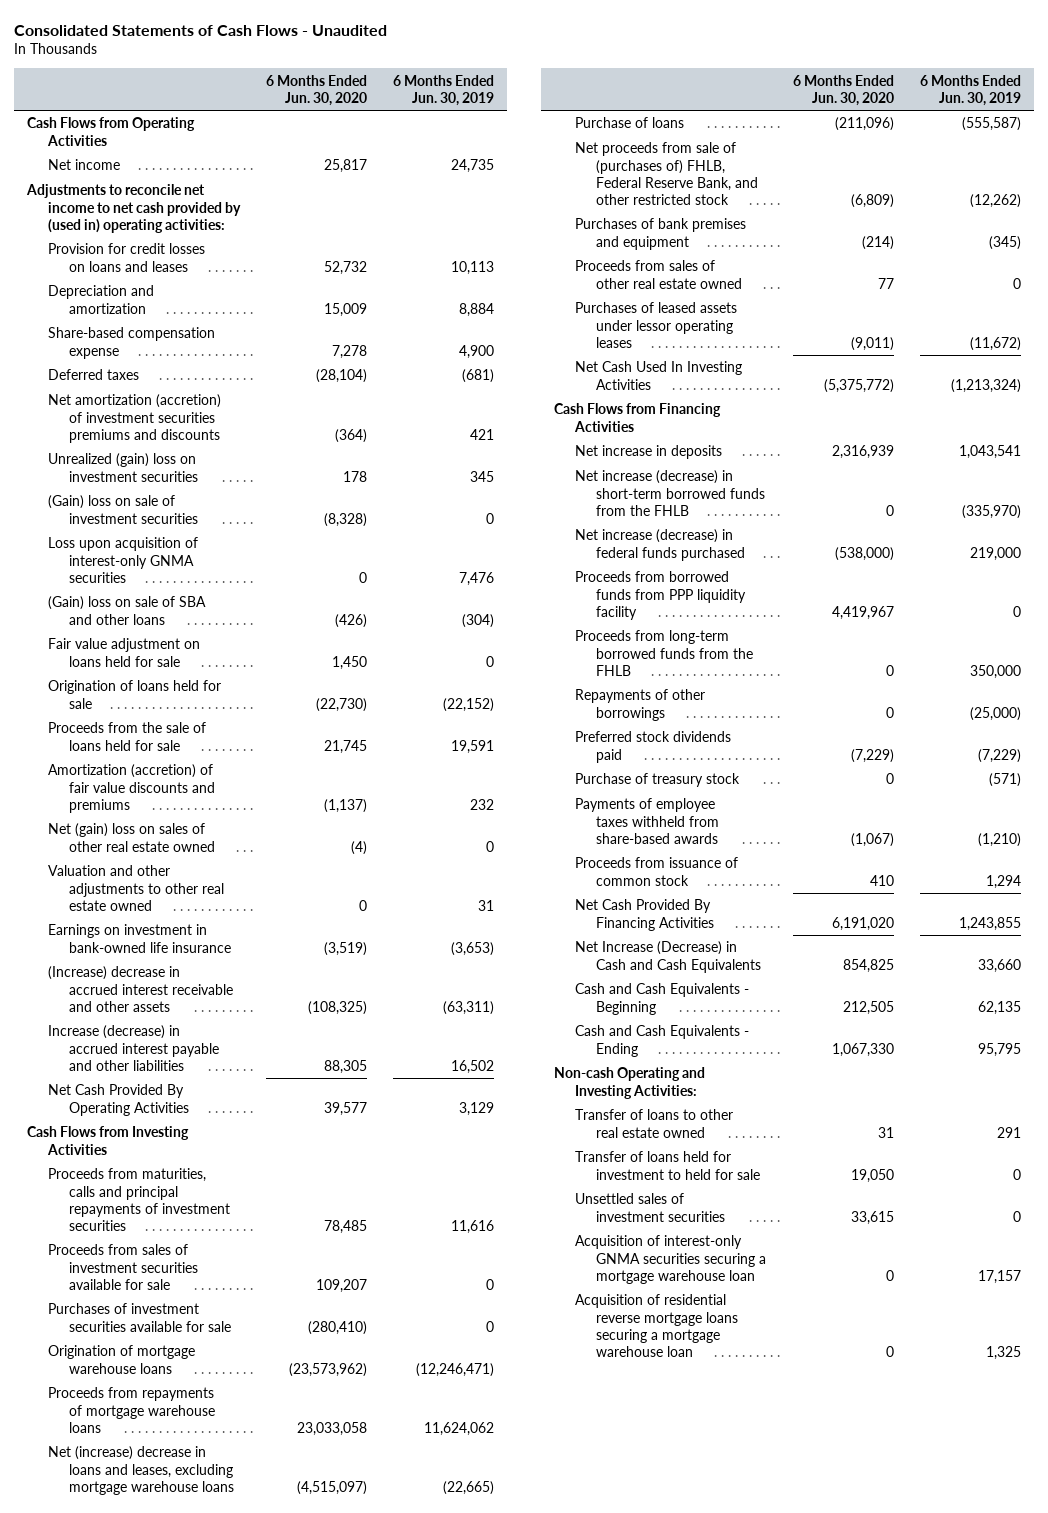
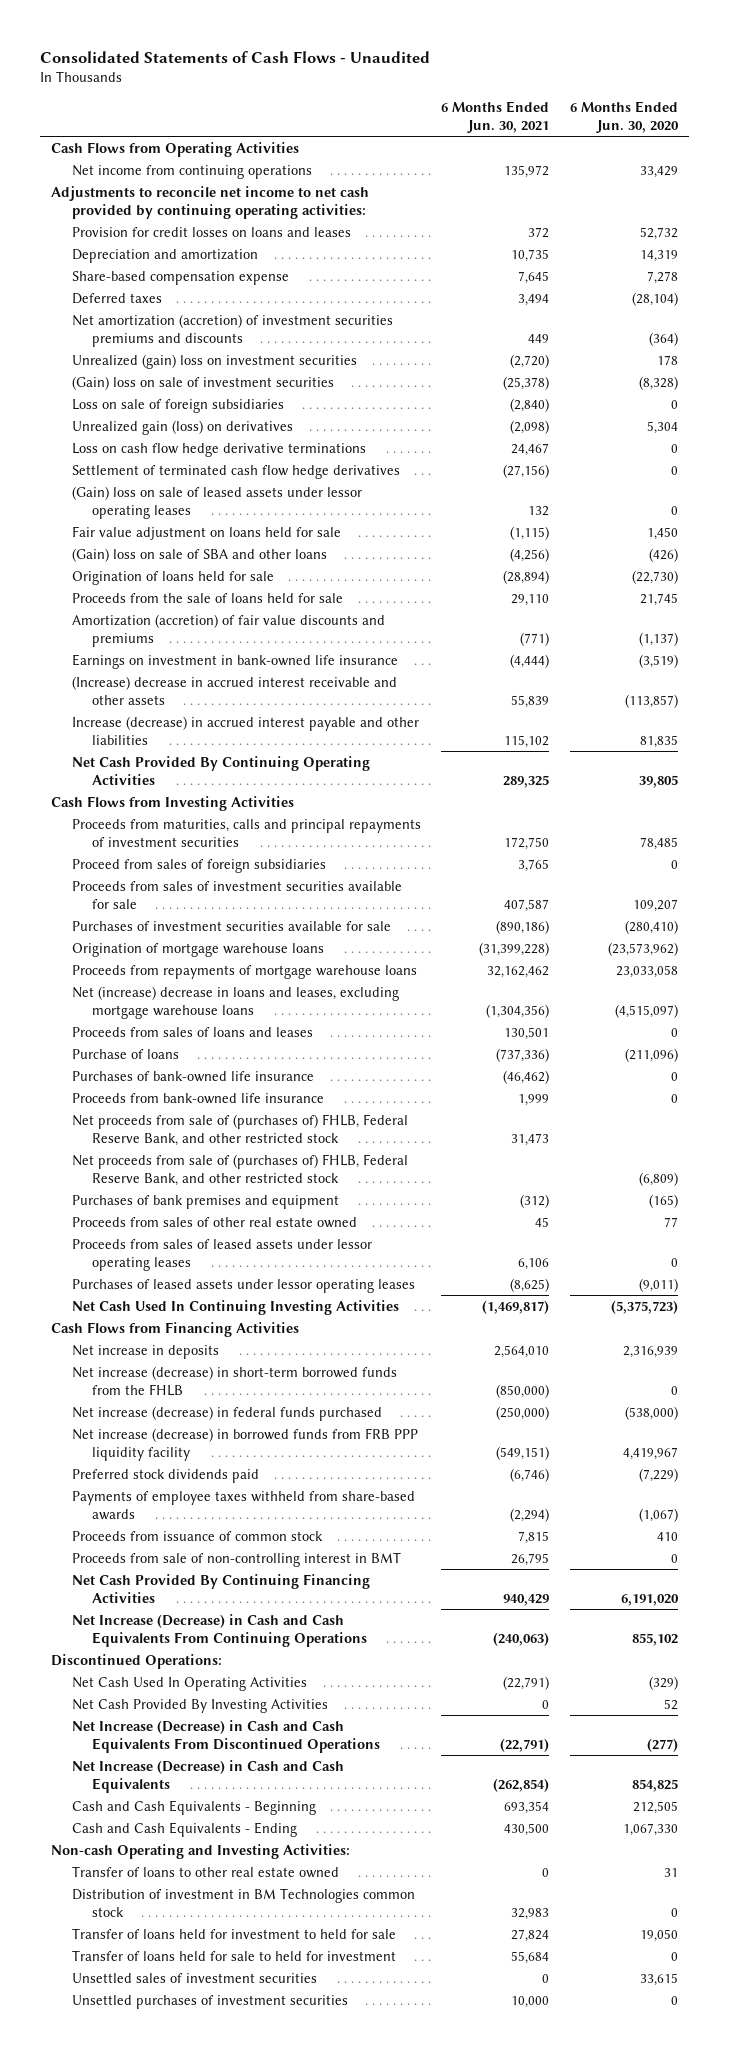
[392,74,494,106] 6 Months Ended Jun. 30, 2019 -> none
none -> [441,101,550,133] 6 Months Ended Jun. 30, 2021
[48,159,121,171] Net income -> none
none -> [71,164,312,179] Net income from continuing operations
[26,184,242,233] Adjustments to reconcile net income to net cash provided by (used in) operating activities: -> [50,185,369,219] Adjustments to reconcile net income to net cash provided by continuing operating activities:
[323,302,367,317] 15,009 -> [640,249,679,262] 14,319
[48,537,199,583] Loss upon acquisition of interest-only GNMA securities -> none
none -> [71,398,284,413] Loss on sale of foreign subsidiaries
none -> [71,419,293,435] Unrealized gain (loss) on derivatives
none -> [71,442,366,457] Loss on cash flow hedge derivative terminations
none -> [71,464,400,479] Settlement of terminated cash flow hedge derivatives
none -> [71,485,362,519] (Gain) loss on sale of leased assets under lessor operating leases
[48,596,207,625] (Gain) loss on sale of SBA and other loans -> [71,547,327,562] (Gain) loss on sale of SBA and other loans
[48,823,216,852] Net (gain) loss on sales of other real estate owned -> none
[48,865,225,911] Valuation and other adjustments to other real estate owned -> none
[307,1000,367,1015] (108,325) -> [625,693,679,708] (113,857)
[323,1059,367,1074] 88,305 -> [640,734,679,748] 81,835
[48,1084,190,1116] Net Cash Provided By Operating Activities -> [71,755,370,785] Net Cash Provided By Continuing Operating Activities
[323,1101,367,1116] 39,577 -> [639,774,679,788] 39,805
none -> [71,858,326,873] Proceed from sales of foreign subsidiaries
none -> [71,1026,313,1037] Proceeds from sales of loans and leases
none -> [71,1070,314,1082] Purchases of bank-owned life insurance
none -> [71,1092,324,1104] Proceeds from bank-owned life insurance
none -> [71,1113,408,1146] Net proceeds from sale of (purchases of) FHLB, Federal Reserve Bank, and other restricted stock
[861,235,894,250] (214) -> [649,1193,679,1208] (165)
none -> [71,1238,372,1271] Proceeds from sales of leased assets under lessor operating leases
[575,361,743,390] Net Cash Used In Investing Activities -> [71,1299,399,1315] Net Cash Used In Continuing Investing Activities
[823,378,894,393] (5,375,772) -> [611,1299,679,1314] (5,375,723)
[575,630,754,676] Proceeds from long-term borrowed funds from the FHLB -> none
[575,689,706,721] Repayments of other borrowings -> none
[575,571,747,620] Proceeds from borrowed funds from PPP liquidity facility -> [71,1427,418,1461] Net increase (decrease) in borrowed funds from FRB PPP liquidity facility
[575,773,741,788] Purchase of treasury stock -> none
none -> [71,1551,401,1567] Proceeds from sale of non-controlling interest in BMT
[575,899,715,931] Net Cash Provided By Financing Activities -> [71,1573,370,1603] Net Cash Provided By Continuing Financing Activities
none -> [71,1613,368,1647] Net Increase (Decrease) in Cash and Cash Equivalents From Continuing Operations
none -> [50,1653,222,1669] Discontinued Operations:
none -> [71,1676,307,1691] Net Cash Used In Operating Activities
none -> [71,1698,328,1713] Net Cash Provided By Investing Activities
none -> [71,1719,381,1753] Net Increase (Decrease) in Cash and Cash Equivalents From Discontinued Operations
none -> [71,1887,415,1917] Distribution of investment in BM Technologies common stock
none -> [71,1949,396,1961] Transfer of loans held for sale to held for investment
[575,1235,767,1284] Acquisition of interest-only GNMA securities securing a mortgage warehouse loan -> none
[575,1294,739,1357] Acquisition of residential reverse mortgage loans securing a mortgage warehouse loan -> none
none -> [71,1994,348,2009] Unsettled purchases of investment securities

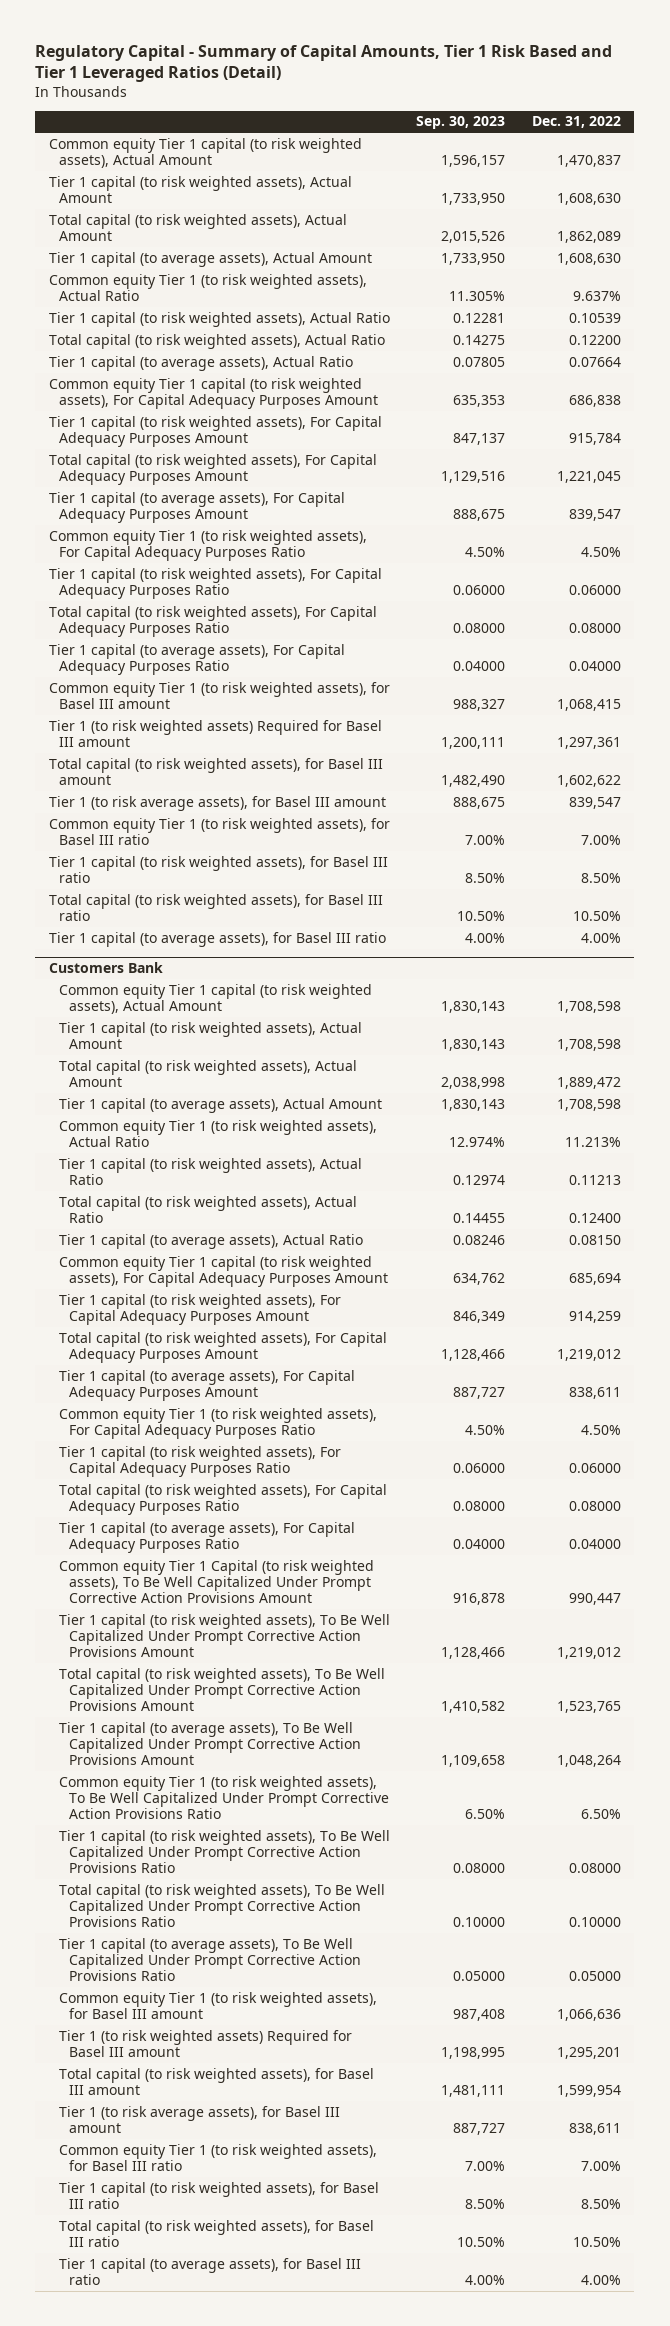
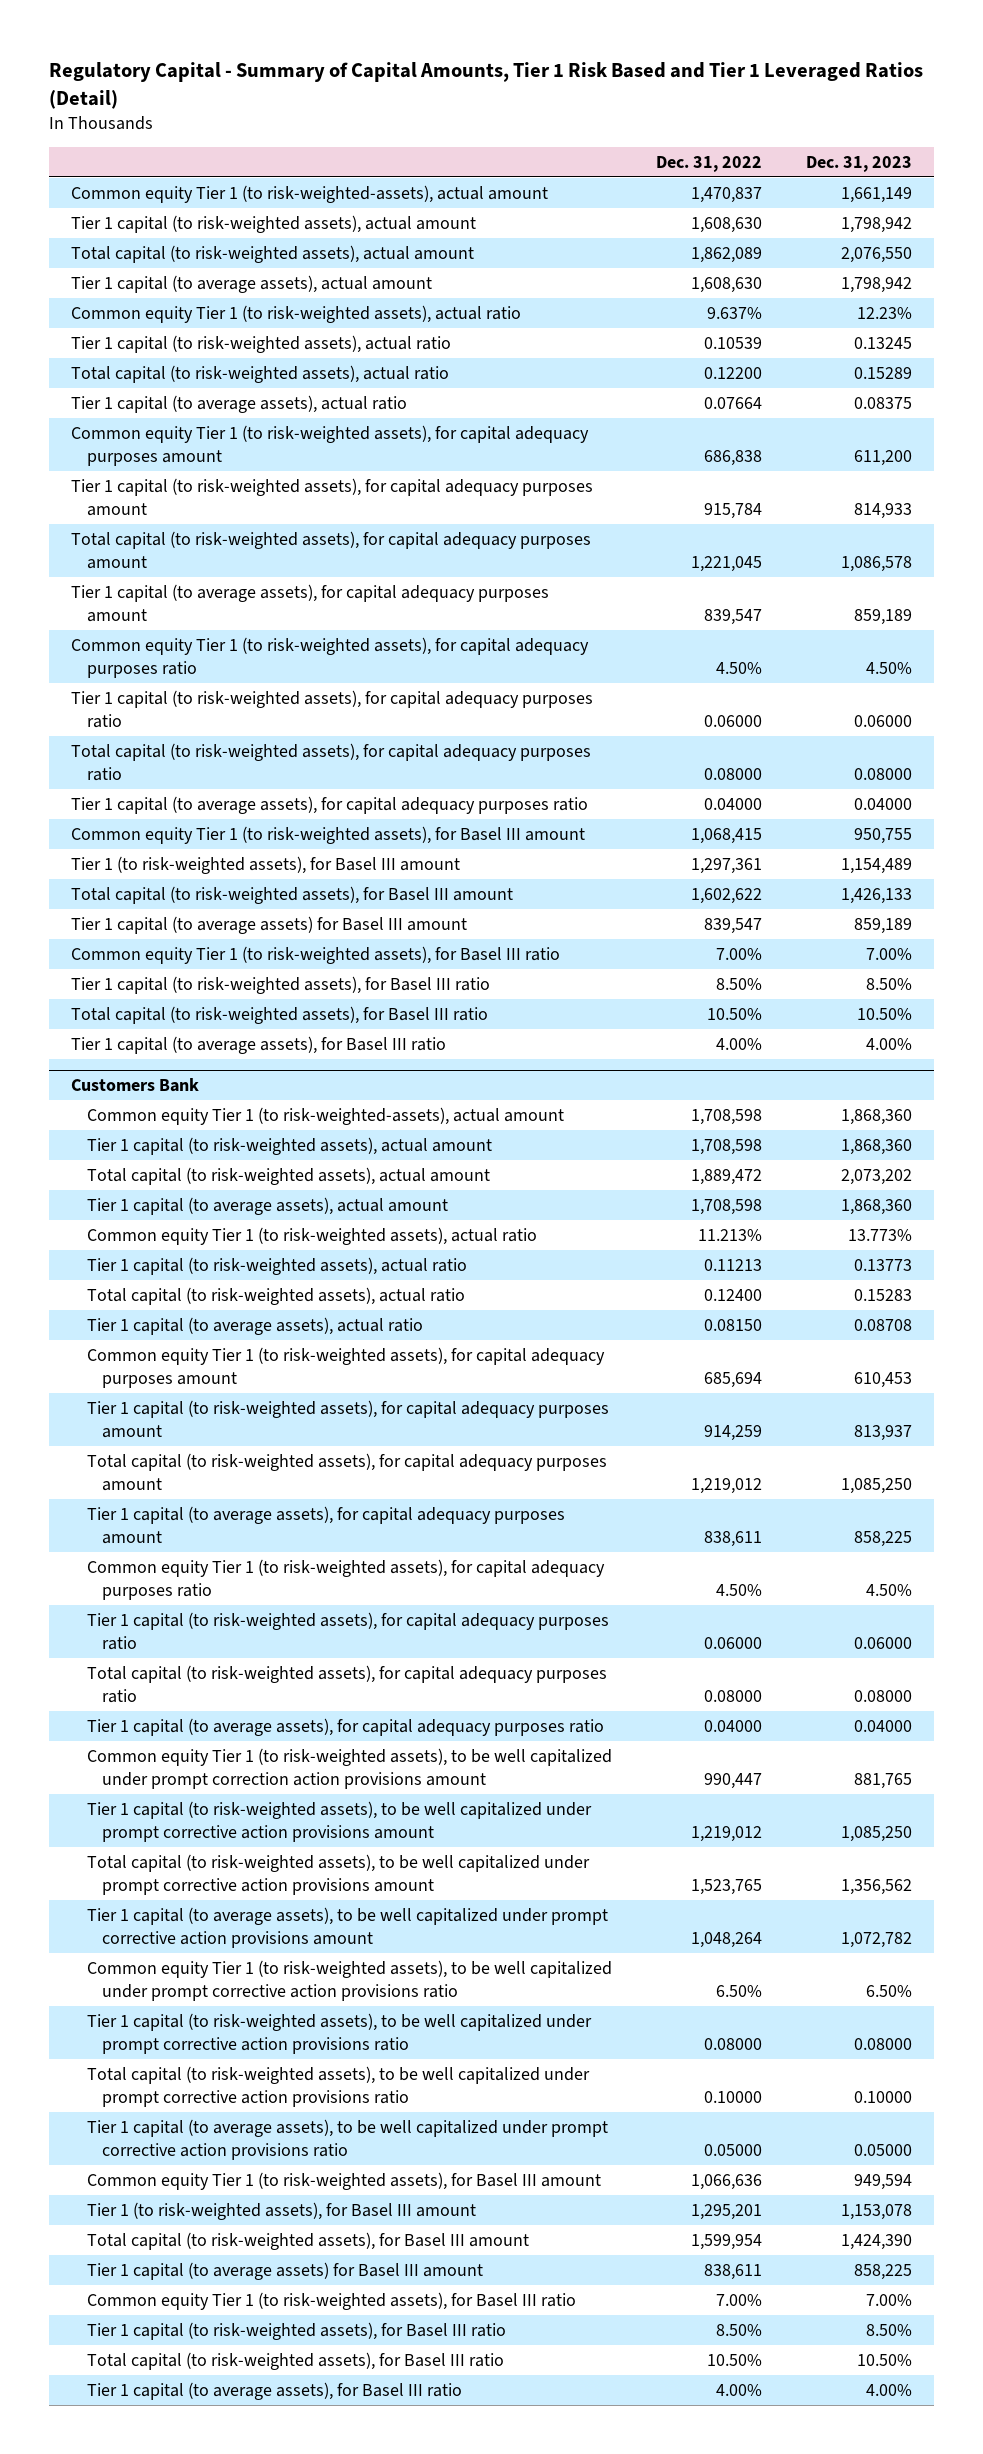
[416,116,506,130] Sep. 30, 2023 -> none
none -> [805,155,912,172] Dec. 31, 2023
[48,137,362,168] Common equity Tier 1 capital (to risk weighted assets), Actual Amount -> [70,184,548,203] Common equity Tier 1 (to risk-weighted-assets), actual amount
[48,175,352,203] Tier 1 capital (to risk weighted assets), Actual Amount -> [70,214,476,233] Tier 1 capital (to risk-weighted assets), actual amount
[48,213,347,241] Total capital (to risk weighted assets), Actual Amount -> [70,244,474,263] Total capital (to risk-weighted assets), actual amount
[48,251,372,267] Tier 1 capital (to average assets), Actual Amount -> [70,274,432,293] Tier 1 capital (to average assets), actual amount
[48,273,367,301] Common equity Tier 1 (to risk weighted assets), Actual Ratio -> [70,304,521,323] Common equity Tier 1 (to risk-weighted assets), actual ratio
[48,311,390,327] Tier 1 capital (to risk weighted assets), Actual Ratio -> [70,334,451,353] Tier 1 capital (to risk-weighted assets), actual ratio
[48,333,385,349] Total capital (to risk weighted assets), Actual Ratio -> [70,364,449,383] Total capital (to risk-weighted assets), actual ratio
[48,355,353,371] Tier 1 capital (to average assets), Actual Ratio -> [70,394,407,413] Tier 1 capital (to average assets), actual ratio
[48,377,378,409] Common equity Tier 1 capital (to risk weighted assets), For Capital Adequacy Purposes Amount -> [70,424,589,466] Common equity Tier 1 (to risk-weighted assets), for capital adequacy purposes amount
[48,415,382,447] Tier 1 capital (to risk weighted assets), For Capital Adequacy Purposes Amount -> [70,477,593,516] Tier 1 capital (to risk-weighted assets), for capital adequacy purposes amount
[48,453,377,485] Total capital (to risk weighted assets), For Capital Adequacy Purposes Amount -> [70,530,591,569] Total capital (to risk-weighted assets), for capital adequacy purposes amount
[48,491,345,523] Tier 1 capital (to average assets), For Capital Adequacy Purposes Amount -> [70,583,549,622] Tier 1 capital (to average assets), for capital adequacy purposes amount
[48,529,367,561] Common equity Tier 1 (to risk weighted assets), For Capital Adequacy Purposes Ratio -> [70,636,589,678] Common equity Tier 1 (to risk-weighted assets), for capital adequacy purposes ratio
[48,567,382,599] Tier 1 capital (to risk weighted assets), For Capital Adequacy Purposes Ratio -> [70,689,593,728] Tier 1 capital (to risk-weighted assets), for capital adequacy purposes ratio
[48,605,377,637] Total capital (to risk weighted assets), For Capital Adequacy Purposes Ratio -> [70,742,591,781] Total capital (to risk-weighted assets), for capital adequacy purposes ratio
[48,643,345,675] Tier 1 capital (to average assets), For Capital Adequacy Purposes Ratio -> [70,795,588,814] Tier 1 capital (to average assets), for capital adequacy purposes ratio
[48,681,390,709] Common equity Tier 1 (to risk weighted assets), for Basel III amount -> [70,825,585,844] Common equity Tier 1 (to risk-weighted assets), for Basel III amount
[48,719,382,747] Tier 1 (to risk weighted assets) Required for Basel III amount -> [70,855,460,874] Tier 1 (to risk-weighted assets), for Basel III amount
[48,757,383,785] Total capital (to risk weighted assets), for Basel III amount -> [70,885,513,904] Total capital (to risk-weighted assets), for Basel III amount
[48,795,386,811] Tier 1 (to risk average assets), for Basel III amount -> [70,915,467,934] Tier 1 capital (to average assets) for Basel III amount
[48,817,390,845] Common equity Tier 1 (to risk weighted assets), for Basel III ratio -> [70,945,560,964] Common equity Tier 1 (to risk-weighted assets), for Basel III ratio
[48,855,388,883] Tier 1 capital (to risk weighted assets), for Basel III ratio -> [70,975,490,994] Tier 1 capital (to risk-weighted assets), for Basel III ratio
[48,893,383,921] Total capital (to risk weighted assets), for Basel III ratio -> [70,1005,488,1024] Total capital (to risk-weighted assets), for Basel III ratio
[58,983,372,1014] Common equity Tier 1 capital (to risk weighted assets), Actual Amount -> [86,1106,564,1125] Common equity Tier 1 (to risk-weighted-assets), actual amount
[58,1021,362,1049] Tier 1 capital (to risk weighted assets), Actual Amount -> [86,1136,492,1155] Tier 1 capital (to risk-weighted assets), actual amount
[58,1059,357,1087] Total capital (to risk weighted assets), Actual Amount -> [86,1166,490,1185] Total capital (to risk-weighted assets), actual amount
[58,1097,382,1113] Tier 1 capital (to average assets), Actual Amount -> [86,1196,448,1215] Tier 1 capital (to average assets), actual amount
[58,1119,377,1147] Common equity Tier 1 (to risk weighted assets), Actual Ratio -> [86,1226,537,1245] Common equity Tier 1 (to risk-weighted assets), actual ratio
[58,1157,362,1185] Tier 1 capital (to risk weighted assets), Actual Ratio -> [86,1256,467,1275] Tier 1 capital (to risk-weighted assets), actual ratio
[58,1195,357,1223] Total capital (to risk weighted assets), Actual Ratio -> [86,1286,465,1305] Total capital (to risk-weighted assets), actual ratio
[58,1233,363,1249] Tier 1 capital (to average assets), Actual Ratio -> [86,1316,423,1335] Tier 1 capital (to average assets), actual ratio
[58,1255,388,1287] Common equity Tier 1 capital (to risk weighted assets), For Capital Adequacy Purposes Amount -> [86,1346,605,1388] Common equity Tier 1 (to risk-weighted assets), for capital adequacy purposes amount
[58,1293,341,1325] Tier 1 capital (to risk weighted assets), For Capital Adequacy Purposes Amount -> [86,1399,609,1438] Tier 1 capital (to risk-weighted assets), for capital adequacy purposes amount
[58,1331,387,1363] Total capital (to risk weighted assets), For Capital Adequacy Purposes Amount -> [86,1452,607,1491] Total capital (to risk-weighted assets), for capital adequacy purposes amount
[58,1369,355,1401] Tier 1 capital (to average assets), For Capital Adequacy Purposes Amount -> [86,1505,565,1544] Tier 1 capital (to average assets), for capital adequacy purposes amount
[58,1407,377,1439] Common equity Tier 1 (to risk weighted assets), For Capital Adequacy Purposes Ratio -> [86,1558,605,1600] Common equity Tier 1 (to risk-weighted assets), for capital adequacy purposes ratio
[58,1445,341,1477] Tier 1 capital (to risk weighted assets), For Capital Adequacy Purposes Ratio -> [86,1611,609,1650] Tier 1 capital (to risk-weighted assets), for capital adequacy purposes ratio
[58,1483,387,1515] Total capital (to risk weighted assets), For Capital Adequacy Purposes Ratio -> [86,1664,607,1703] Total capital (to risk-weighted assets), for capital adequacy purposes ratio
[58,1521,355,1553] Tier 1 capital (to average assets), For Capital Adequacy Purposes Ratio -> [86,1717,604,1736] Tier 1 capital (to average assets), for capital adequacy purposes ratio
[58,1559,374,1603] Common equity Tier 1 Capital (to risk weighted assets), To Be Well Capitalized Under Prompt Corrective Action Provisions Amount -> [86,1747,612,1789] Common equity Tier 1 (to risk-weighted assets), to be well capitalized under prompt correction action provisions amount
[58,1613,390,1657] Tier 1 capital (to risk weighted assets), To Be Well Capitalized Under Prompt Corrective Action Provisions Amount -> [86,1800,592,1842] Tier 1 capital (to risk-weighted assets), to be well capitalized under prompt corrective action provisions amount
[58,1667,385,1711] Total capital (to risk weighted assets), To Be Well Capitalized Under Prompt Corrective Action Provisions Amount -> [86,1853,590,1895] Total capital (to risk-weighted assets), to be well capitalized under prompt corrective action provisions amount
[58,1721,361,1765] Tier 1 capital (to average assets), To Be Well Capitalized Under Prompt Corrective Action Provisions Amount -> [86,1906,608,1948] Tier 1 capital (to average assets), to be well capitalized under prompt corrective action provisions amount
[58,1775,389,1819] Common equity Tier 1 (to risk weighted assets), To Be Well Capitalized Under Prompt Corrective Action Provisions Ratio -> [86,1959,612,2001] Common equity Tier 1 (to risk-weighted assets), to be well capitalized under prompt corrective action provisions ratio
[58,1829,390,1873] Tier 1 capital (to risk weighted assets), To Be Well Capitalized Under Prompt Corrective Action Provisions Ratio -> [86,2012,592,2054] Tier 1 capital (to risk-weighted assets), to be well capitalized under prompt corrective action provisions ratio
[58,1883,385,1927] Total capital (to risk weighted assets), To Be Well Capitalized Under Prompt Corrective Action Provisions Ratio -> [86,2065,590,2107] Total capital (to risk-weighted assets), to be well capitalized under prompt corrective action provisions ratio
[58,1937,361,1981] Tier 1 capital (to average assets), To Be Well Capitalized Under Prompt Corrective Action Provisions Ratio -> [86,2118,608,2160] Tier 1 capital (to average assets), to be well capitalized under prompt corrective action provisions ratio
[58,1991,377,2019] Common equity Tier 1 (to risk weighted assets), for Basel III amount -> [86,2171,601,2190] Common equity Tier 1 (to risk-weighted assets), for Basel III amount
[58,2029,352,2057] Tier 1 (to risk weighted assets) Required for Basel III amount -> [86,2201,476,2220] Tier 1 (to risk-weighted assets), for Basel III amount
[58,2067,374,2095] Total capital (to risk weighted assets), for Basel III amount -> [86,2231,529,2250] Total capital (to risk-weighted assets), for Basel III amount
[58,2105,340,2133] Tier 1 (to risk average assets), for Basel III amount -> [86,2261,483,2280] Tier 1 capital (to average assets) for Basel III amount
[58,2143,377,2171] Common equity Tier 1 (to risk weighted assets), for Basel III ratio -> [86,2291,576,2310] Common equity Tier 1 (to risk-weighted assets), for Basel III ratio
[58,2181,379,2209] Tier 1 capital (to risk weighted assets), for Basel III ratio -> [86,2321,506,2340] Tier 1 capital (to risk-weighted assets), for Basel III ratio
[58,2219,374,2247] Total capital (to risk weighted assets), for Basel III ratio -> [86,2351,504,2370] Total capital (to risk-weighted assets), for Basel III ratio

